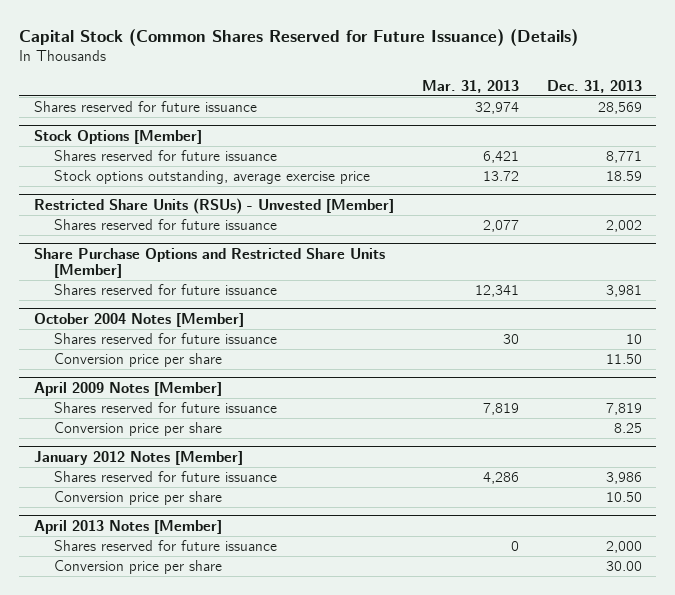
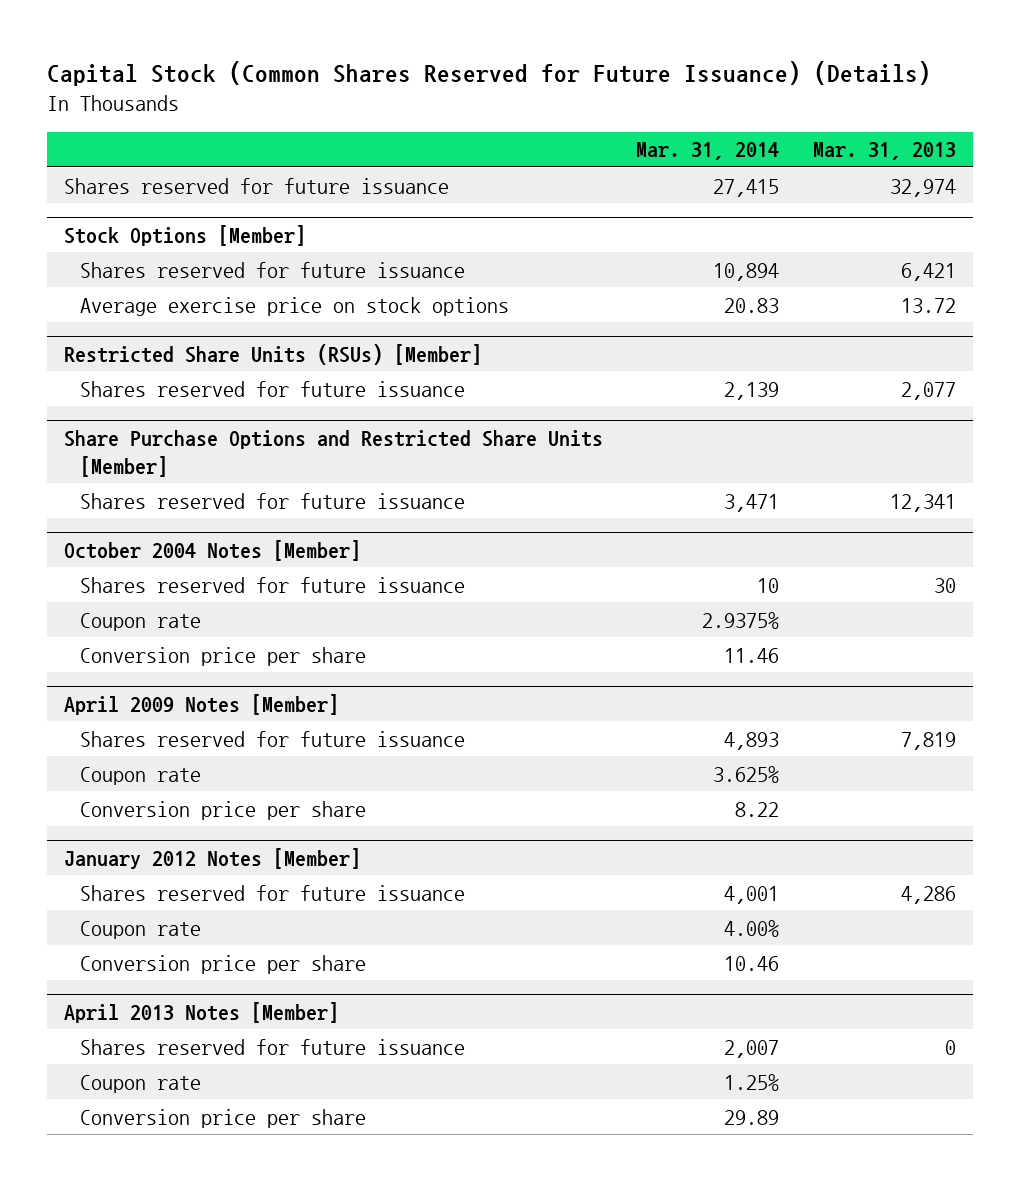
[546,79,642,93] Dec. 31, 2013 -> none
none -> [636,142,780,161] Mar. 31, 2014
[54,170,371,185] Stock options outstanding, average exercise price -> [79,296,509,316] Average exercise price on stock options
[33,197,394,214] Restricted Share Units (RSUs) - Unvested [Member] -> [63,343,482,365] Restricted Share Units (RSUs) [Member]
none -> [79,612,201,631] Coupon rate
none -> [79,766,201,785] Coupon rate
none -> [79,920,201,939] Coupon rate
none -> [79,1074,201,1093] Coupon rate

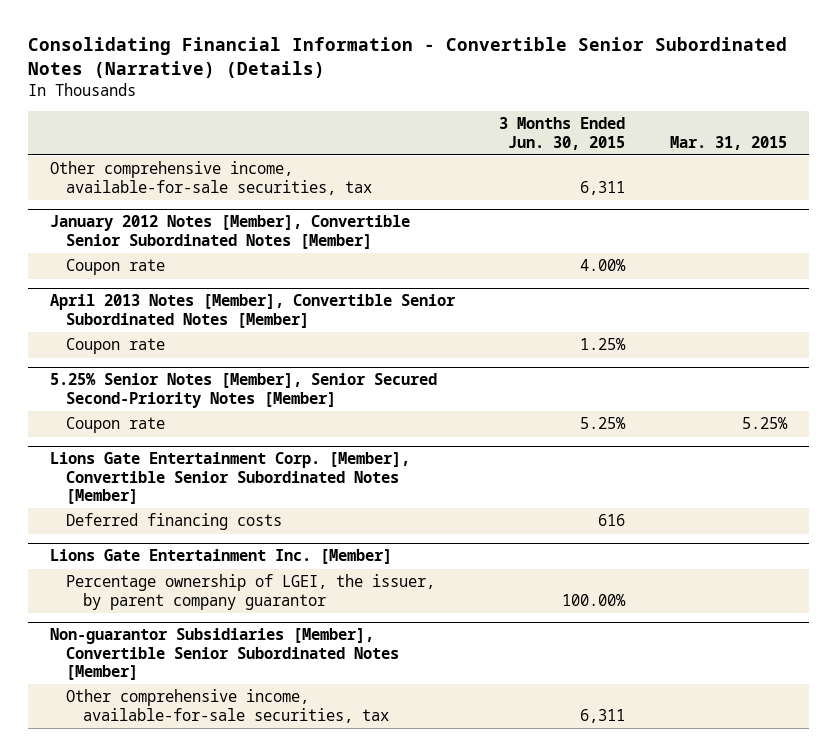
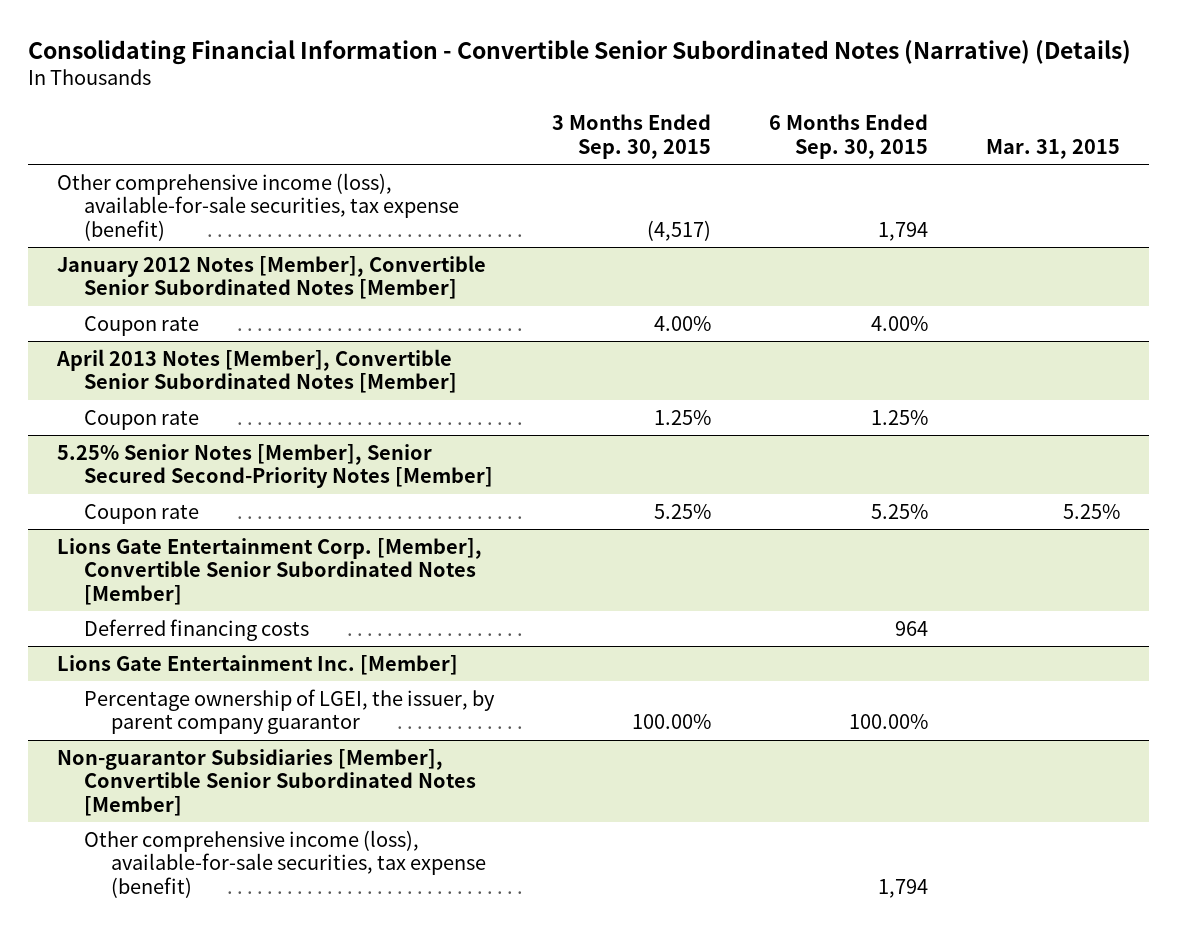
[499,117,626,150] 3 Months Ended Jun. 30, 2015 -> none
none -> [552,114,712,159] 3 Months Ended Sep. 30, 2015
none -> [769,114,929,159] 6 Months Ended Sep. 30, 2015
[49,161,373,195] Other comprehensive income, available-for-sale securities, tax -> [56,173,459,241] Other comprehensive income (loss), available-for-sale securities, tax expense (benefit)
[66,689,389,723] Other comprehensive income, available-for-sale securities, tax -> [83,830,487,898] Other comprehensive income (loss), available-for-sale securities, tax expense (benefit)

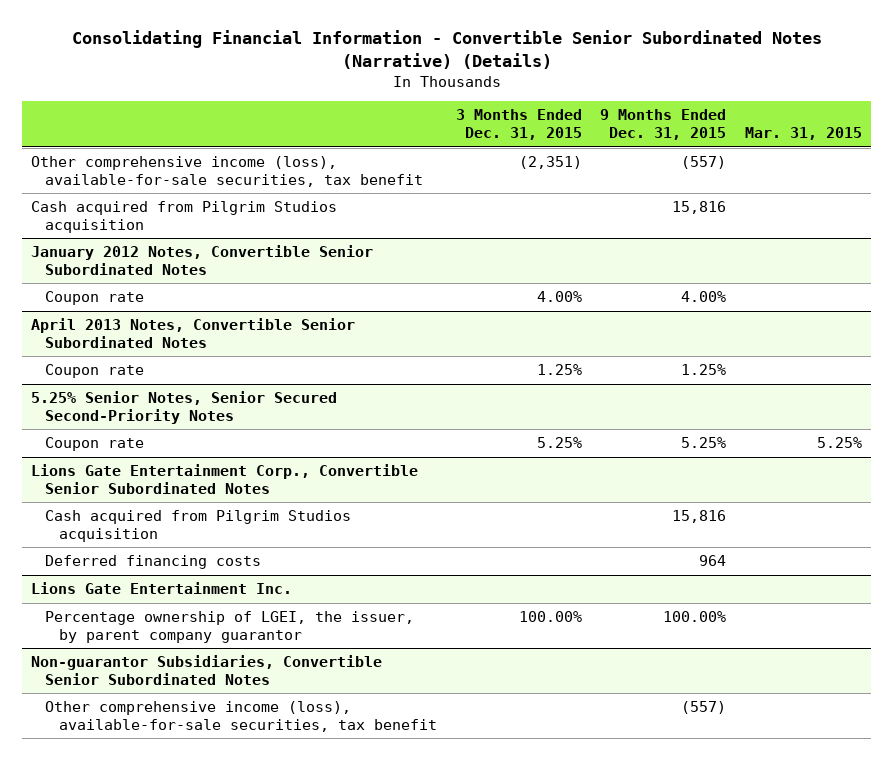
[552,114,712,159] 3 Months Ended Sep. 30, 2015 -> none
[769,114,929,159] 6 Months Ended Sep. 30, 2015 -> none
none -> [455,109,582,140] 3 Months Ended Dec. 31, 2015
none -> [600,109,727,140] 9 Months Ended Dec. 31, 2015
[56,173,459,241] Other comprehensive income (loss), available-for-sale securities, tax expense (benefit) -> [31,156,424,187] Other comprehensive income (loss), available-for-sale securities, tax benefit
none -> [31,201,338,233] Cash acquired from Pilgrim Studios acquisition
[56,255,486,300] January 2012 Notes [Member], Convertible Senior Subordinated Notes [Member] -> [31,245,374,275] January 2012 Notes, Convertible Senior Subordinated Notes
[55,349,457,394] April 2013 Notes [Member], Convertible Senior Subordinated Notes [Member] -> [31,318,356,348] April 2013 Notes, Convertible Senior Subordinated Notes
[56,444,493,489] 5.25% Senior Notes [Member], Senior Secured Second-Priority Notes [Member] -> [31,391,338,424] 5.25% Senior Notes, Senior Secured Second-Priority Notes
[56,538,482,605] Lions Gate Entertainment Corp. [Member], Convertible Senior Subordinated Notes [Member] -> [31,464,419,494] Lions Gate Entertainment Corp., Convertible Senior Subordinated Notes
none -> [45,510,352,542] Cash acquired from Pilgrim Studios acquisition
[56,655,458,676] Lions Gate Entertainment Inc. [Member] -> [31,582,293,595] Lions Gate Entertainment Inc.
[56,749,476,816] Non-guarantor Subsidiaries [Member], Convertible Senior Subordinated Notes [Member] -> [31,655,383,685] Non-guarantor Subsidiaries, Convertible Senior Subordinated Notes
[83,830,487,898] Other comprehensive income (loss), available-for-sale securities, tax expense (benefit) -> [45,701,438,732] Other comprehensive income (loss), available-for-sale securities, tax benefit

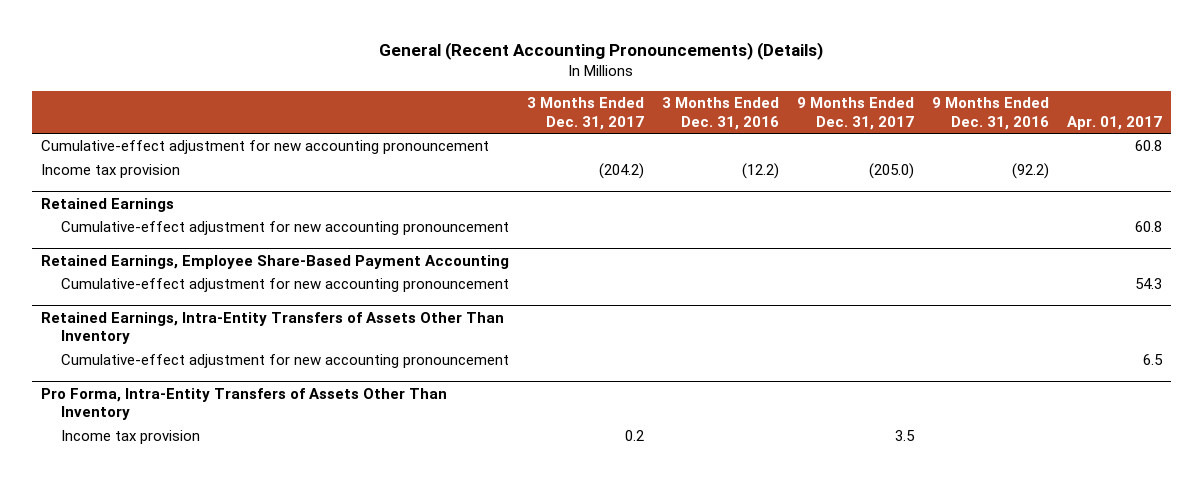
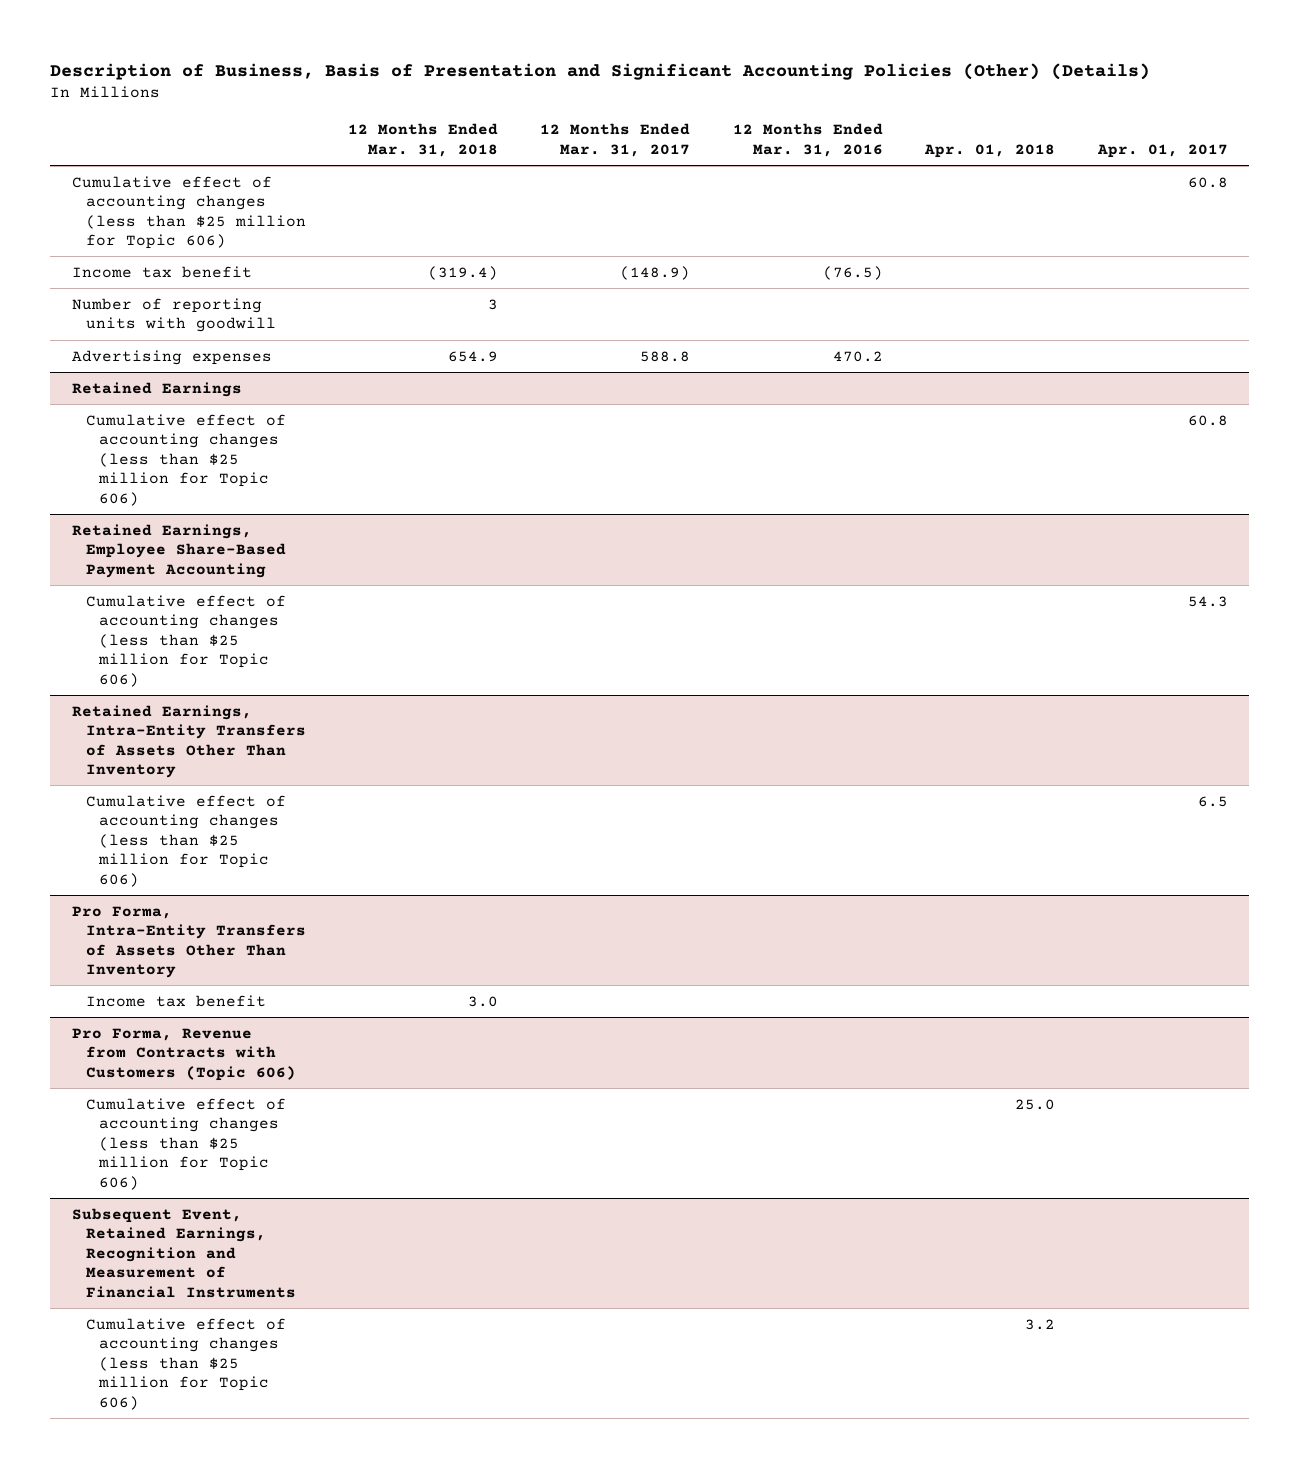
[379,41,824,60] General (Recent Accounting Pronouncements) (Details) -> [50,62,1151,80] Description of Business, Basis of Presentation and Significant Accounting Policies (Other) (Details)
[527,96,645,130] 3 Months Ended Dec. 31, 2017 -> none
[662,96,780,130] 3 Months Ended Dec. 31, 2016 -> none
[796,96,914,130] 9 Months Ended Dec. 31, 2017 -> none
[931,96,1049,130] 9 Months Ended Dec. 31, 2016 -> none
none -> [348,123,499,157] 12 Months Ended Mar. 31, 2018
none -> [540,123,691,157] 12 Months Ended Mar. 31, 2017
none -> [732,123,883,157] 12 Months Ended Mar. 31, 2016
none -> [924,143,1056,158] Apr. 01, 2018
[41,140,490,155] Cumulative-effect adjustment for new accounting pronouncement -> [71,175,306,250] Cumulative effect of accounting changes (less than $25 million for Topic 606)
[41,164,181,179] Income tax provision -> [71,265,252,278] Income tax benefit
none -> [71,297,276,333] Number of reporting units with goodwill
none -> [71,349,272,365] Advertising expenses
[60,221,509,236] Cumulative-effect adjustment for new accounting pronouncement -> [85,413,286,506] Cumulative effect of accounting changes (less than $25 million for Topic 606)
[60,278,509,293] Cumulative-effect adjustment for new accounting pronouncement -> [85,594,286,687] Cumulative effect of accounting changes (less than $25 million for Topic 606)
[60,354,509,369] Cumulative-effect adjustment for new accounting pronouncement -> [85,794,286,887] Cumulative effect of accounting changes (less than $25 million for Topic 606)
[60,430,200,445] Income tax provision -> [85,994,266,1007] Income tax benefit
none -> [71,1027,296,1081] Pro Forma, Revenue from Contracts with Customers (Topic 606)
none -> [85,1097,286,1190] Cumulative effect of accounting changes (less than $25 million for Topic 606)
none -> [71,1207,296,1298] Subsequent Event, Retained Earnings, Recognition and Measurement of Financial Instruments
none -> [85,1317,286,1410] Cumulative effect of accounting changes (less than $25 million for Topic 606)

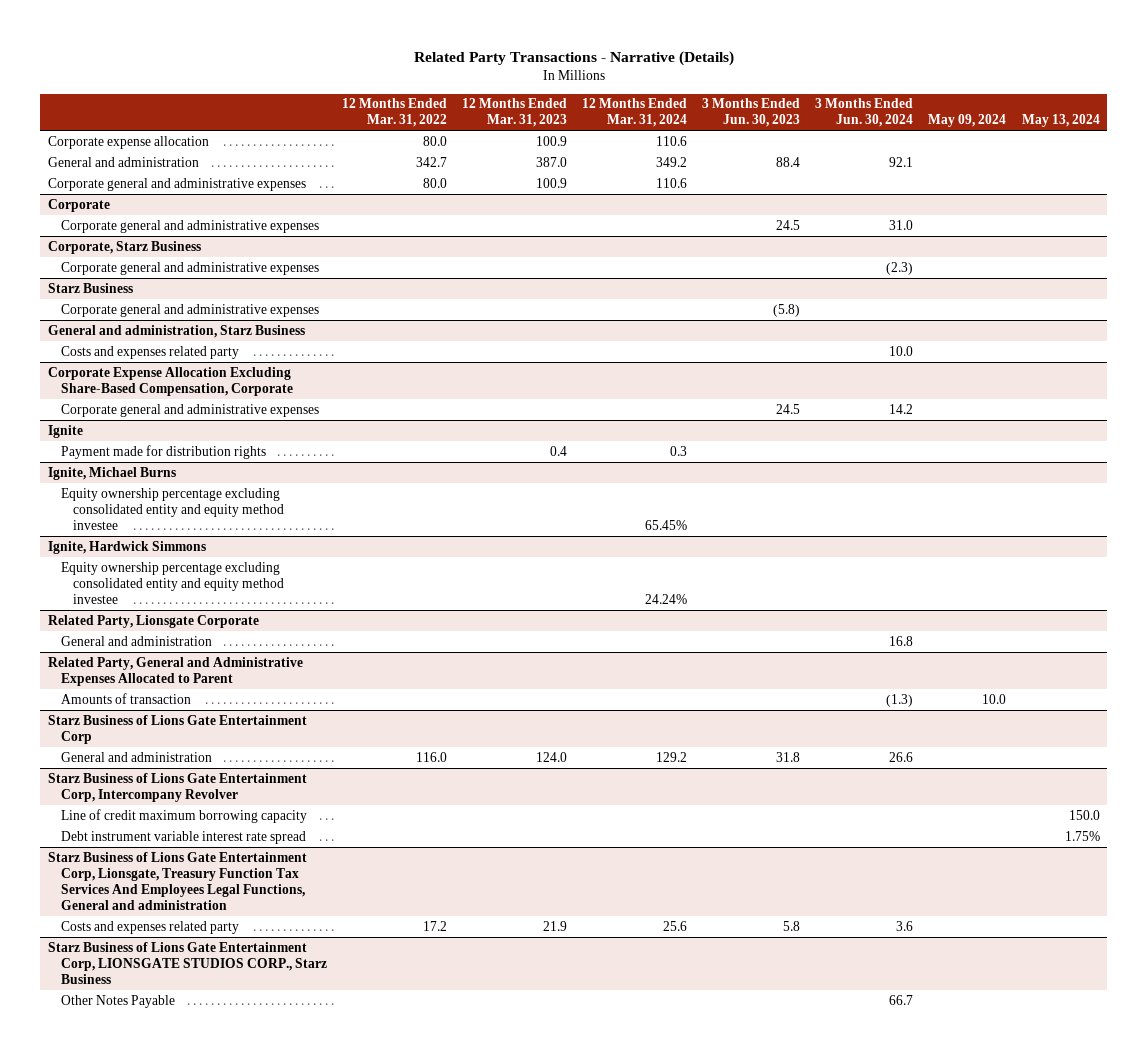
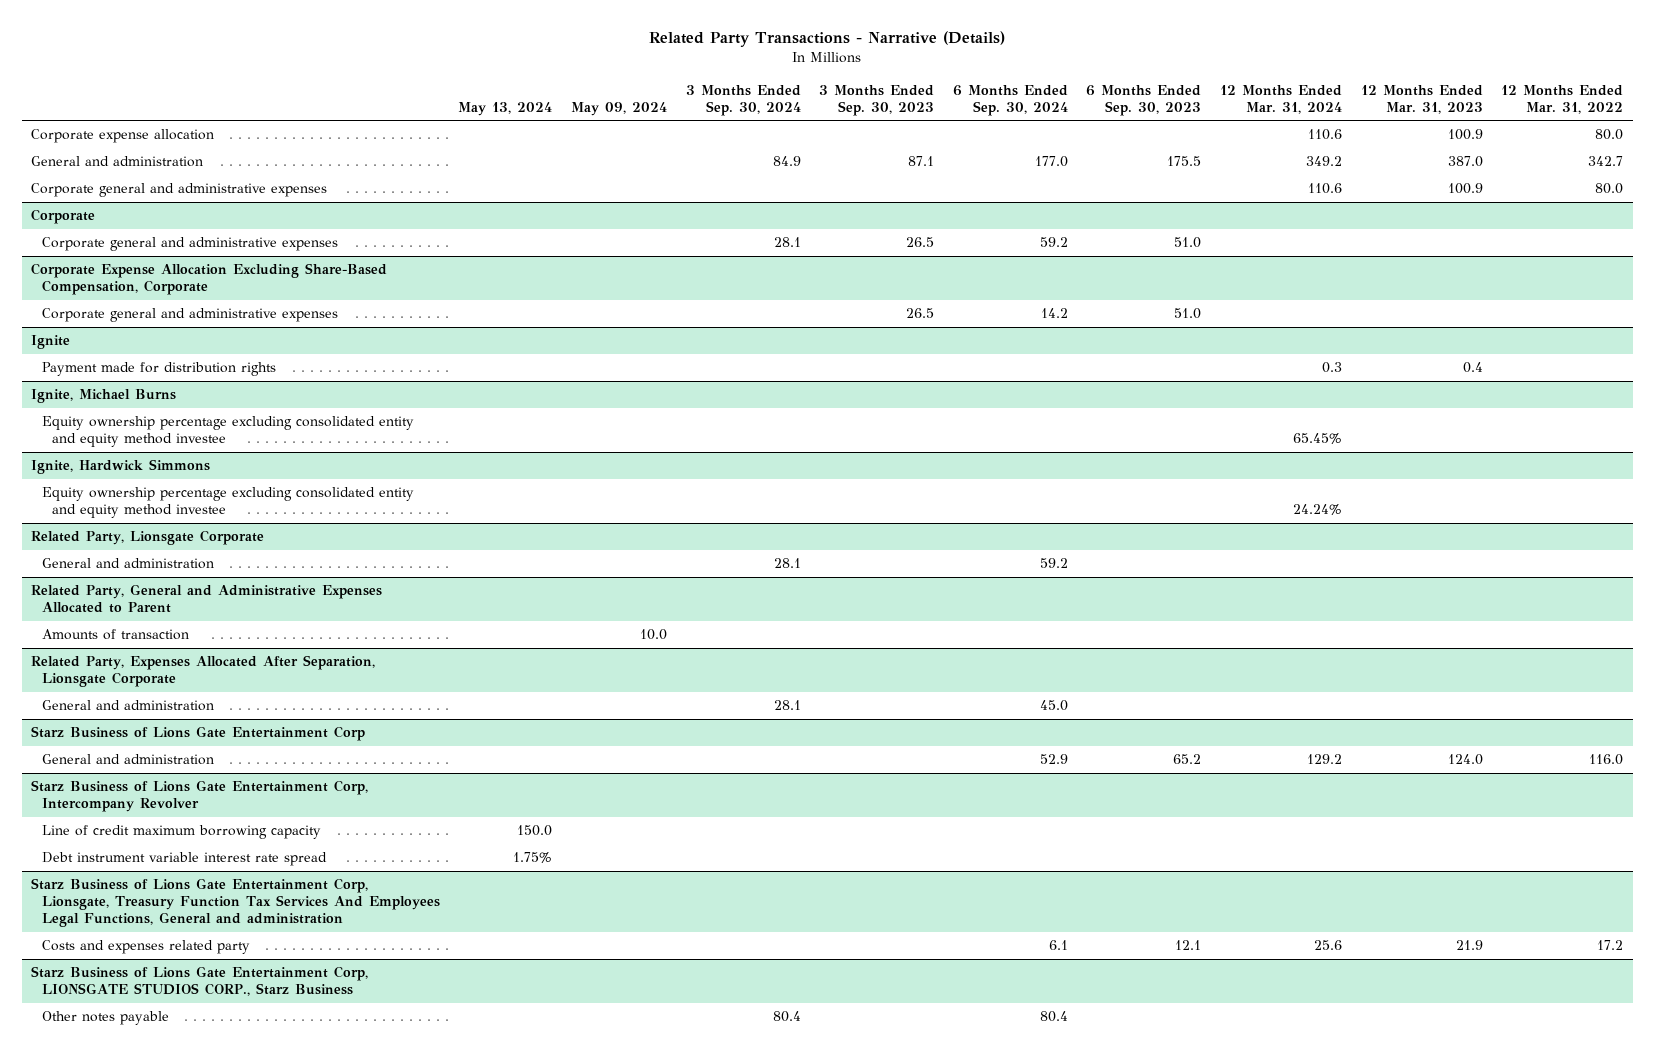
[702,98,801,128] 3 Months Ended Jun. 30, 2023 -> none
[815,98,914,128] 3 Months Ended Jun. 30, 2024 -> none
none -> [685,84,801,116] 3 Months Ended Sep. 30, 2024
none -> [819,84,935,116] 3 Months Ended Sep. 30, 2023
none -> [952,84,1068,116] 6 Months Ended Sep. 30, 2024
none -> [1086,84,1202,116] 6 Months Ended Sep. 30, 2023
[47,240,201,254] Corporate, Starz Business -> none
[60,261,319,275] Corporate general and administrative expenses -> none
[47,282,133,293] Starz Business -> none
[60,303,319,317] Corporate general and administrative expenses -> none
[47,324,305,338] General and administration, Starz Business -> none
[60,345,239,359] Costs and expenses related party -> none
none -> [31,655,376,688] Related Party, Expenses Allocated After Separation, Lionsgate Corporate
none -> [41,700,214,712] General and administration
[60,994,175,1008] Other Notes Payable -> [41,1011,169,1026] Other notes payable

